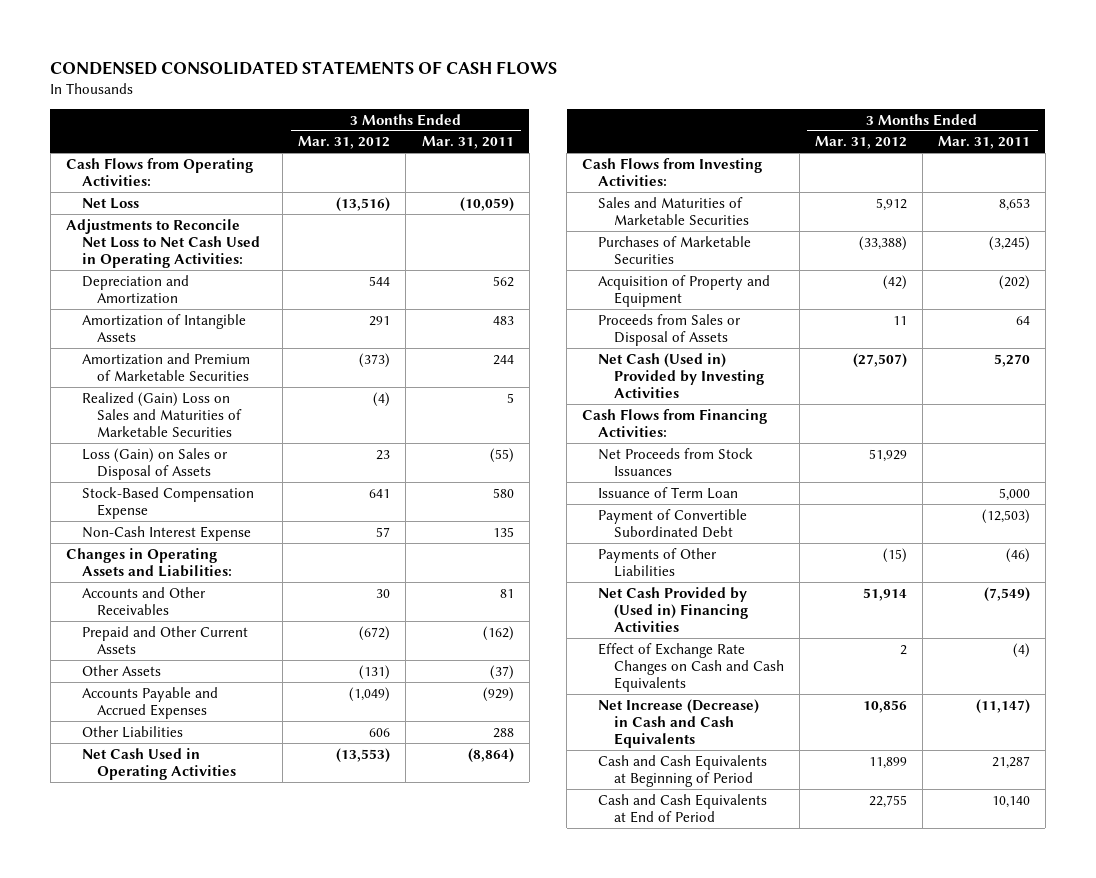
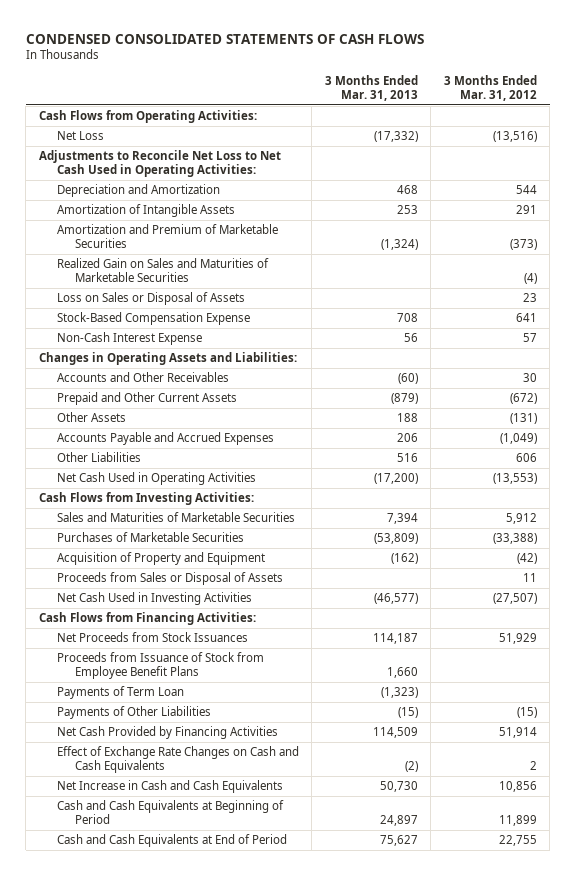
[421,136,514,150] Mar. 31, 2011 -> none
none -> [324,75,418,102] 3 Months Ended Mar. 31, 2013
[81,391,243,438] Realized (Gain) Loss on Sales and Maturities of Marketable Securities -> [56,258,269,283] Realized Gain on Sales and Maturities of Marketable Securities
[81,447,228,481] Loss (Gain) on Sales or Disposal of Assets -> [56,292,245,306] Loss on Sales or Disposal of Assets
[597,352,764,399] Net Cash (Used in) Provided by Investing Activities -> [56,592,252,606] Net Cash Used in Investing Activities
[597,508,747,539] Payment of Convertible Subordinated Debt -> none
none -> [56,652,264,680] Proceeds from Issuance of Stock from Employee Benefit Plans
[597,486,738,499] Issuance of Term Loan -> [56,686,184,700] Payments of Term Loan
[597,586,748,633] Net Cash Provided by (Used in) Financing Activities -> [56,726,278,740] Net Cash Provided by Financing Activities
[597,698,759,749] Net Increase (Decrease) in Cash and Cash Equivalents -> [56,780,283,794] Net Increase in Cash and Cash Equivalents

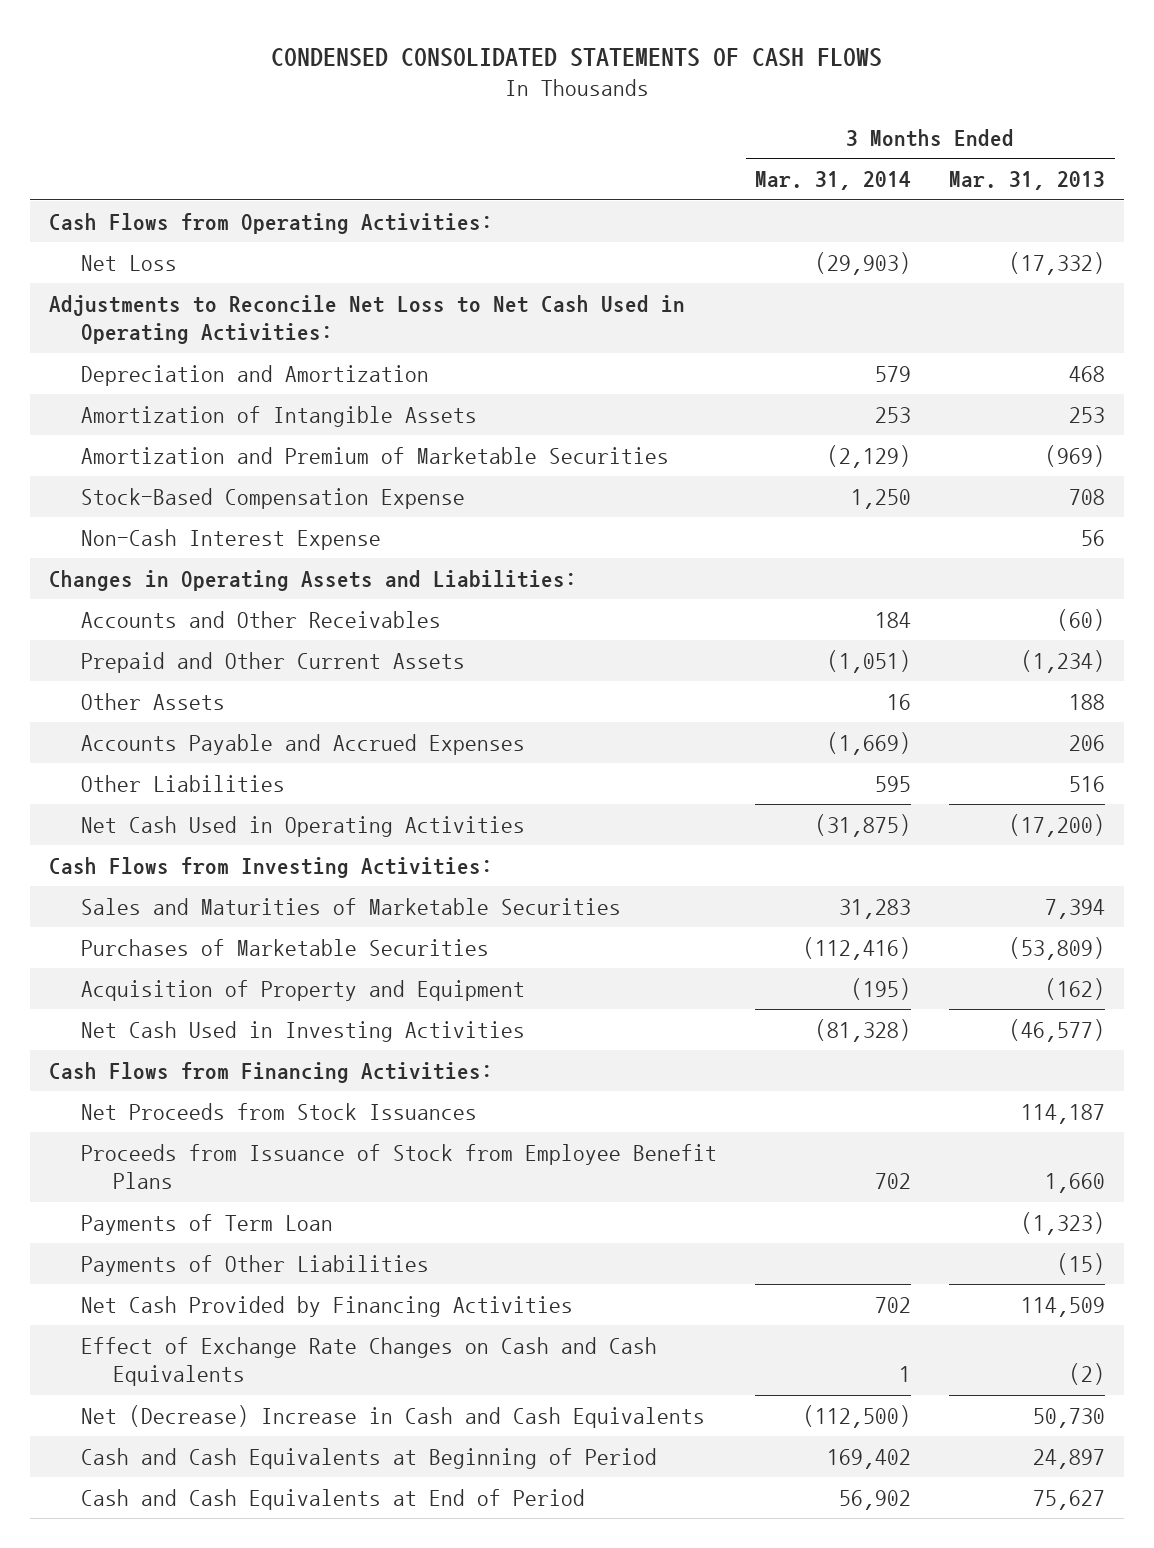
[443,75,537,102] 3 Months Ended Mar. 31, 2012 -> none
none -> [755,171,912,191] Mar. 31, 2014
[56,258,269,283] Realized Gain on Sales and Maturities of Marketable Securities -> none
[56,292,245,306] Loss on Sales or Disposal of Assets -> none
[380,239,418,251] (1,324) -> [1045,444,1106,467] (969)
[390,393,418,405] (879) -> [1021,649,1106,673] (1,234)
[56,572,283,586] Proceeds from Sales or Disposal of Assets -> none
[56,780,283,794] Net Increase in Cash and Cash Equivalents -> [81,1404,706,1428] Net (Decrease) Increase in Cash and Cash Equivalents

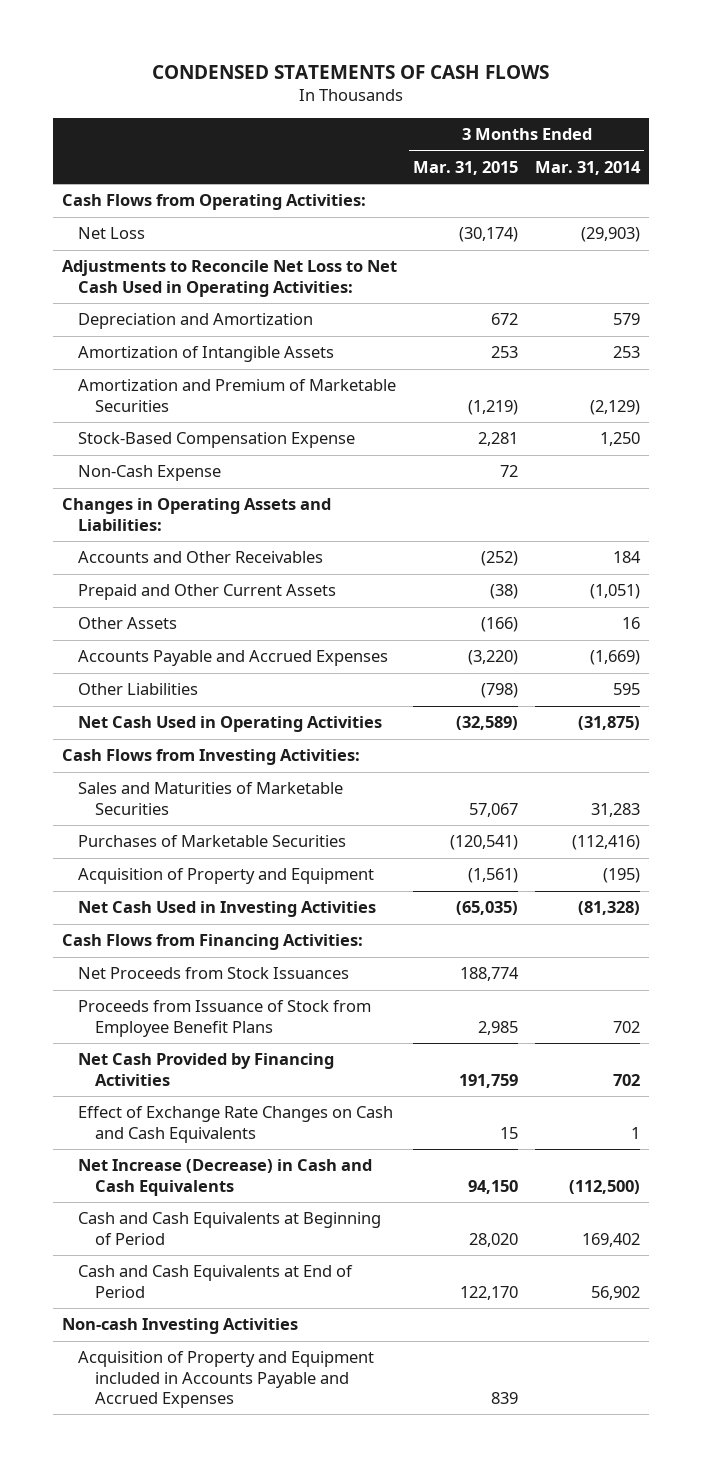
[271,47,883,67] CONDENSED CONSOLIDATED STATEMENTS OF CASH FLOWS -> [151,64,549,79] CONDENSED STATEMENTS OF CASH FLOWS
[949,171,1106,191] Mar. 31, 2013 -> none
none -> [413,160,519,175] Mar. 31, 2015
[81,528,382,550] Non-Cash Interest Expense -> [78,465,222,482] Non-Cash Expense
[81,1213,334,1235] Payments of Term Loan -> none
[81,1254,430,1276] Payments of Other Liabilities -> none
[81,1404,706,1428] Net (Decrease) Increase in Cash and Cash Equivalents -> [78,1159,373,1196] Net Increase (Decrease) in Cash and Cash Equivalents
none -> [61,1318,298,1335] Non-cash Investing Activities
none -> [78,1351,375,1408] Acquisition of Property and Equipment included in Accounts Payable and Accrued Expenses

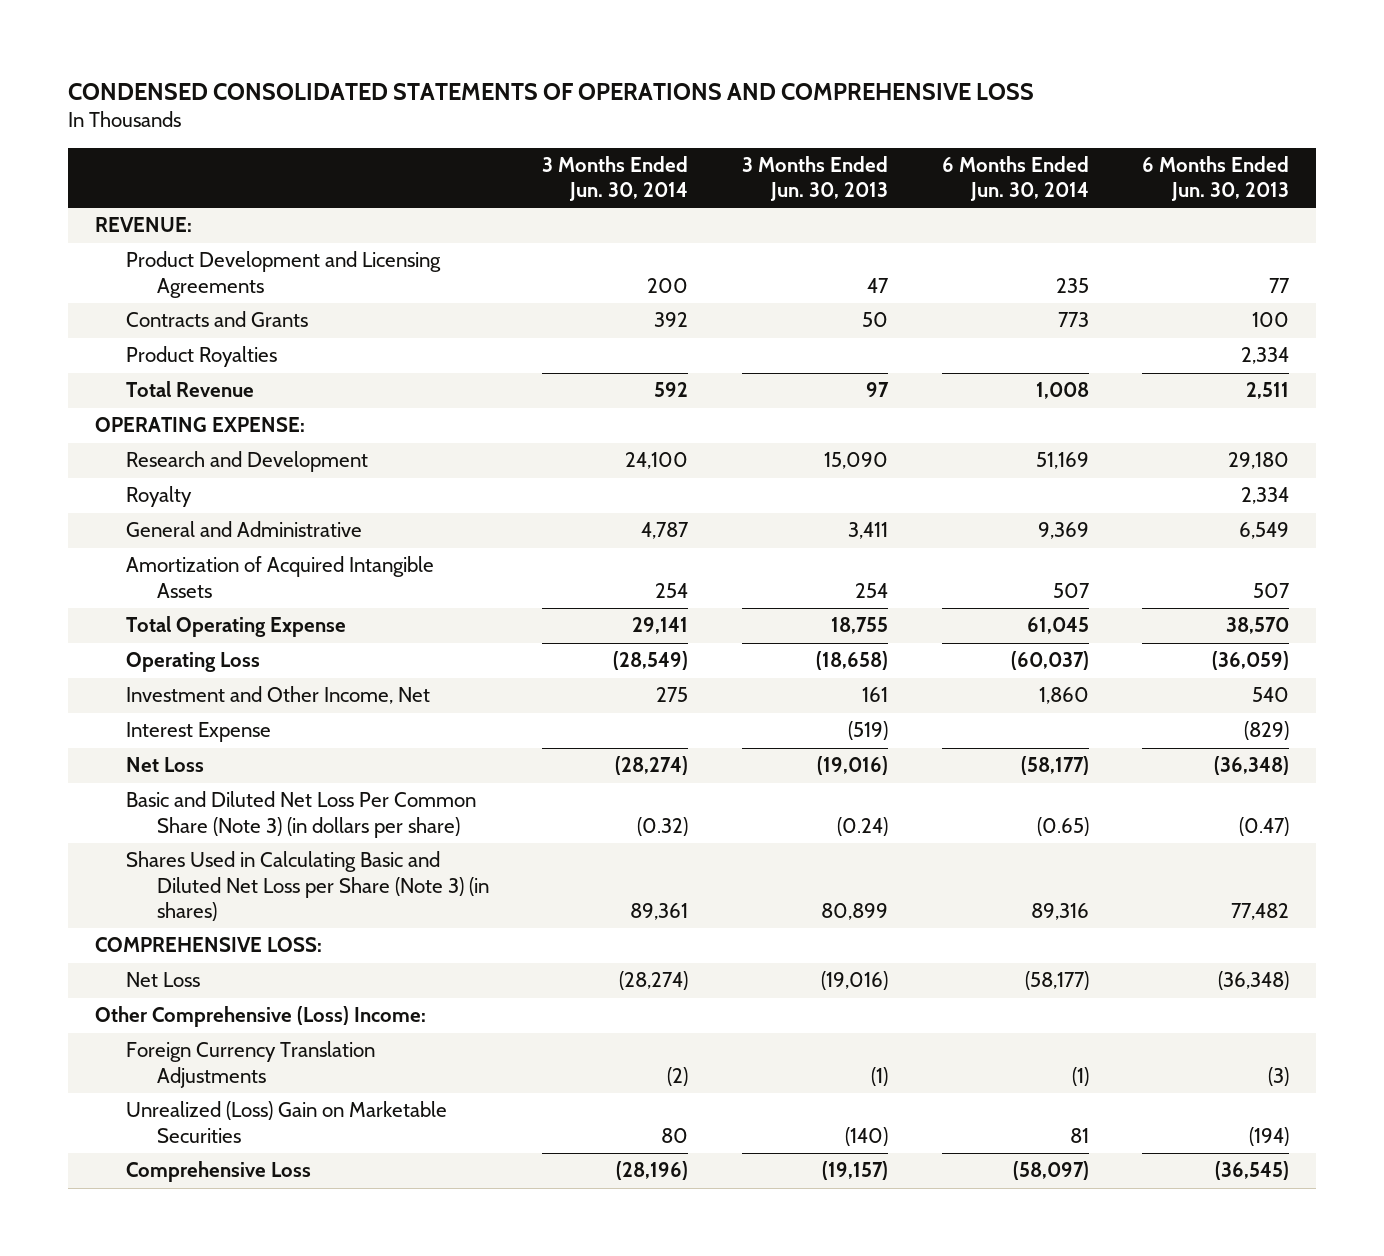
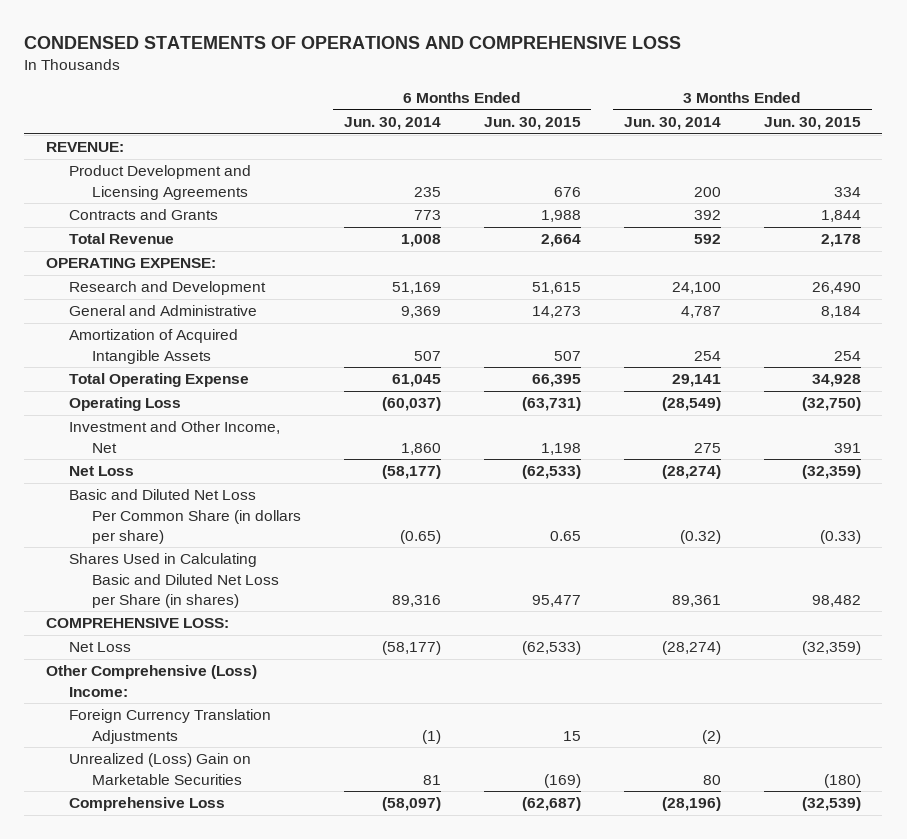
[68,82,1035,100] CONDENSED CONSOLIDATED STATEMENTS OF OPERATIONS AND COMPREHENSIVE LOSS -> [24,35,682,49] CONDENSED STATEMENTS OF OPERATIONS AND COMPREHENSIVE LOSS
[741,156,888,202] 3 Months Ended Jun. 30, 2013 -> none
[1142,156,1290,202] 6 Months Ended Jun. 30, 2013 -> none
none -> [483,117,581,131] Jun. 30, 2015
none -> [763,117,861,131] Jun. 30, 2015
[125,346,277,368] Product Royalties -> none
[125,486,192,508] Royalty -> none
[125,722,271,743] Interest Expense -> none
[125,791,476,838] Basic and Diluted Net Loss Per Common Share (Note 3) (in dollars per share) -> [68,489,301,544] Basic and Diluted Net Loss Per Common Share (in dollars per share)
[125,851,489,921] Shares Used in Calculating Basic and Diluted Net Loss per Share (Note 3) (in shares) -> [68,553,279,608] Shares Used in Calculating Basic and Diluted Net Loss per Share (in shares)

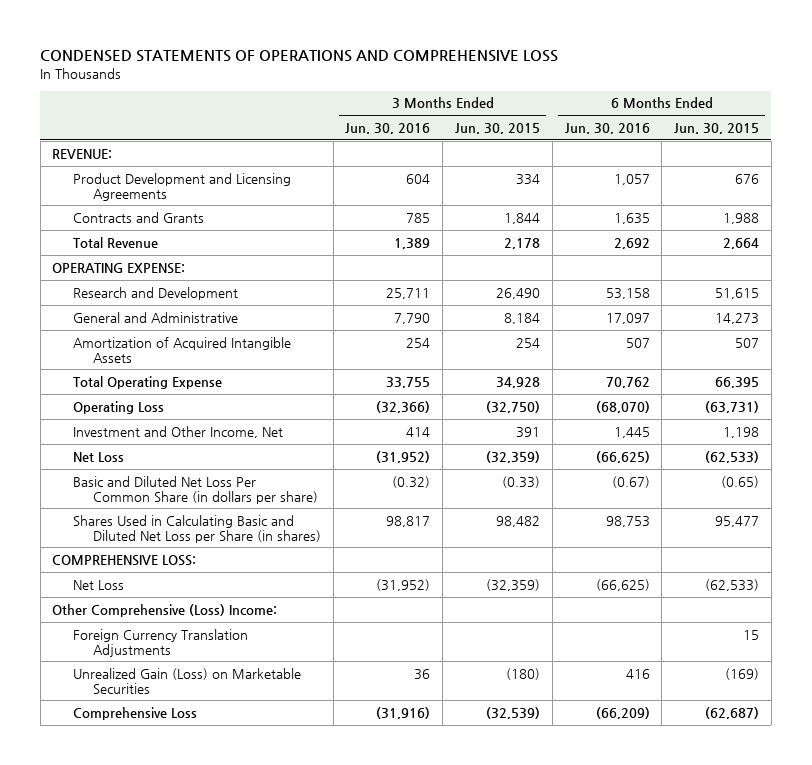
[343,117,441,131] Jun. 30, 2014 -> none
[623,117,721,131] Jun. 30, 2014 -> none
none -> [345,123,431,135] Jun. 30, 2016
none -> [564,123,650,135] Jun. 30, 2016
[549,530,581,541] 0.65 -> [721,475,760,488] (0.65)
[68,753,251,785] Unrealized (Loss) Gain on Marketable Securities -> [72,667,301,694] Unrealized Gain (Loss) on Marketable Securities

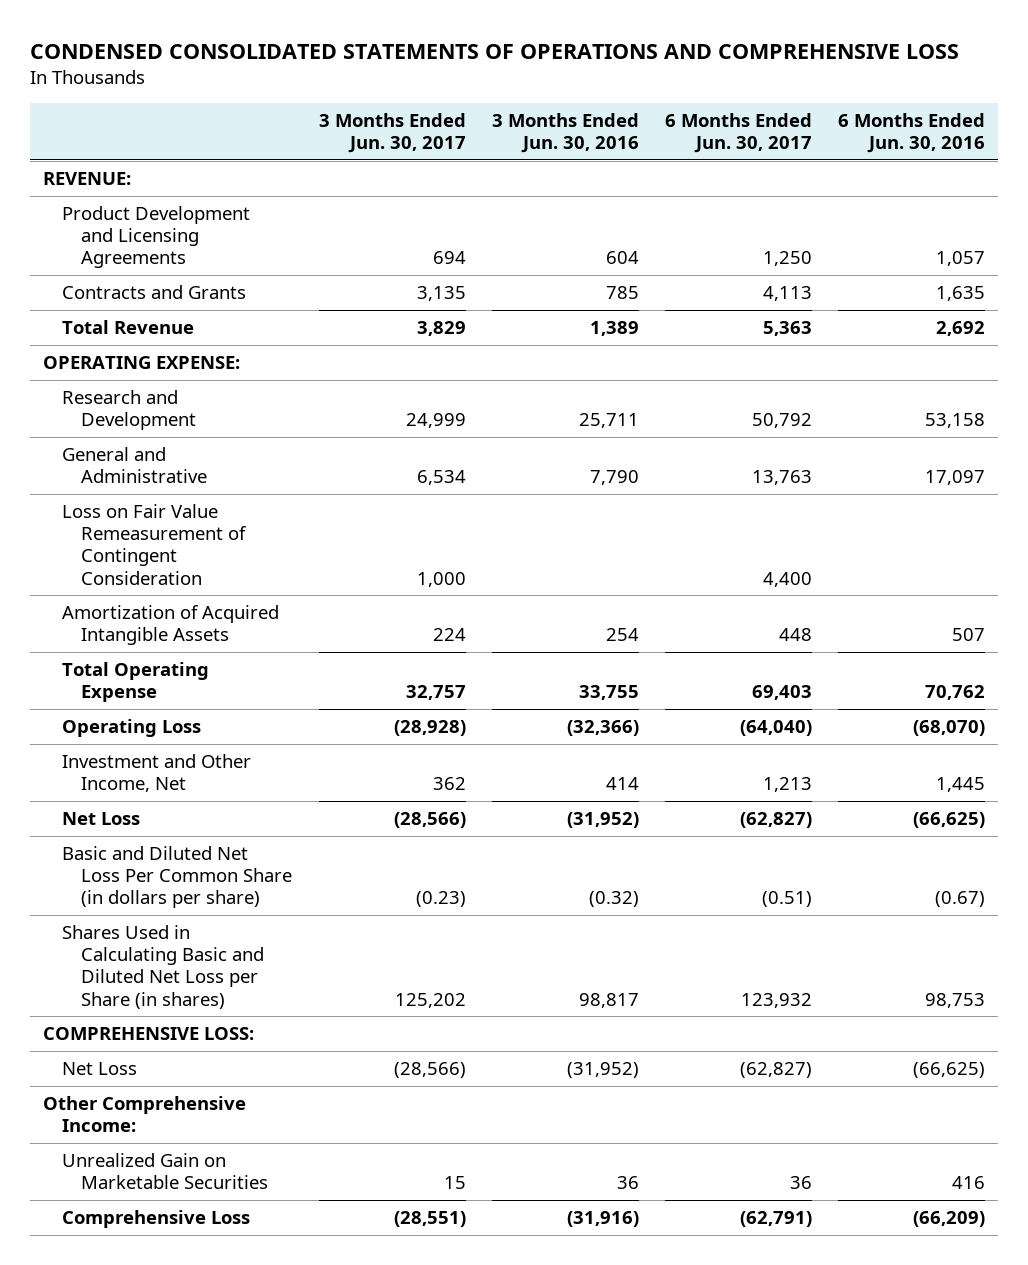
[40,50,559,63] CONDENSED STATEMENTS OF OPERATIONS AND COMPREHENSIVE LOSS -> [29,43,959,59] CONDENSED CONSOLIDATED STATEMENTS OF OPERATIONS AND COMPREHENSIVE LOSS
[455,123,541,135] Jun. 30, 2015 -> none
[674,123,760,135] Jun. 30, 2015 -> none
none -> [318,113,466,154] 3 Months Ended Jun. 30, 2017
none -> [664,113,812,154] 6 Months Ended Jun. 30, 2017
none -> [62,504,248,585] Loss on Fair Value Remeasurement of Contingent Consideration
[72,628,248,657] Foreign Currency Translation Adjustments -> none
[52,603,278,617] Other Comprehensive (Loss) Income: -> [42,1096,246,1133] Other Comprehensive Income:
[72,667,301,694] Unrealized Gain (Loss) on Marketable Securities -> [62,1153,269,1190] Unrealized Gain on Marketable Securities

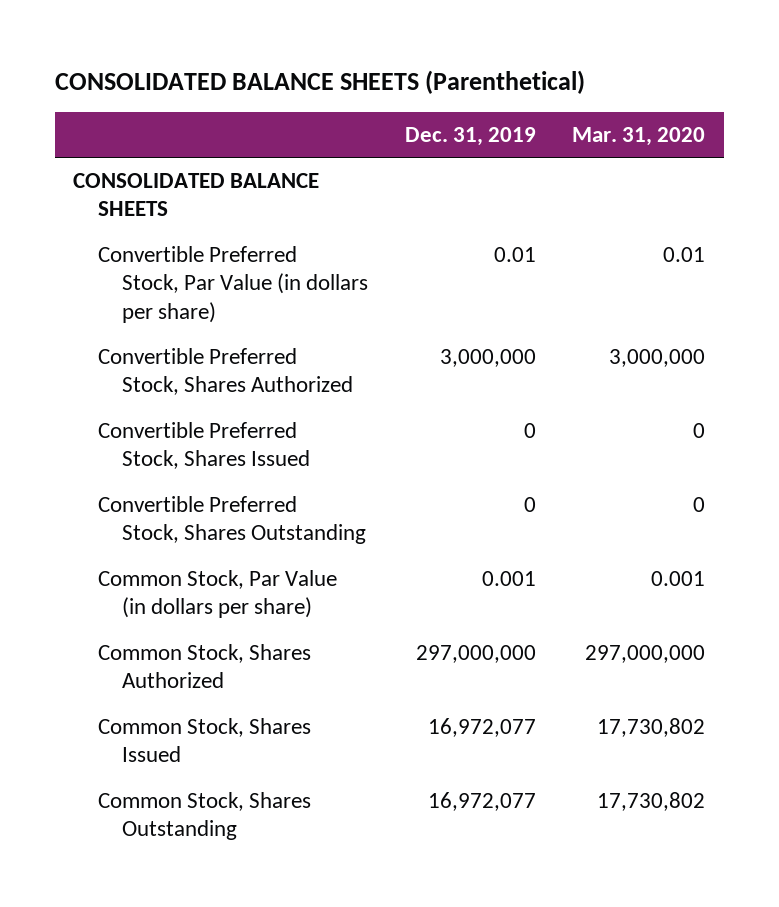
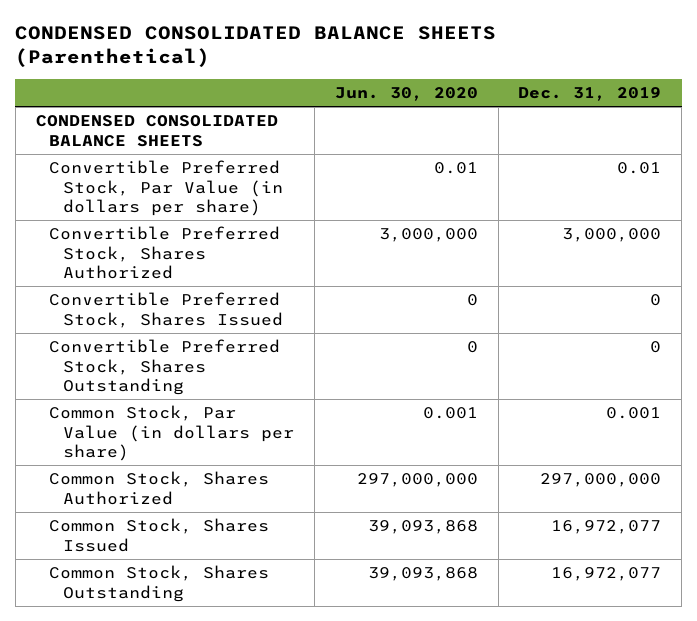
[54,69,585,94] CONSOLIDATED BALANCE SHEETS (Parenthetical) -> [15,26,497,68] CONDENSED CONSOLIDATED BALANCE SHEETS (Parenthetical)
[572,127,706,147] Mar. 31, 2020 -> none
none -> [334,86,478,101] Jun. 30, 2020
[73,172,320,217] CONSOLIDATED BALANCE SHEETS -> [35,115,278,147] CONDENSED CONSOLIDATED BALANCE SHEETS

